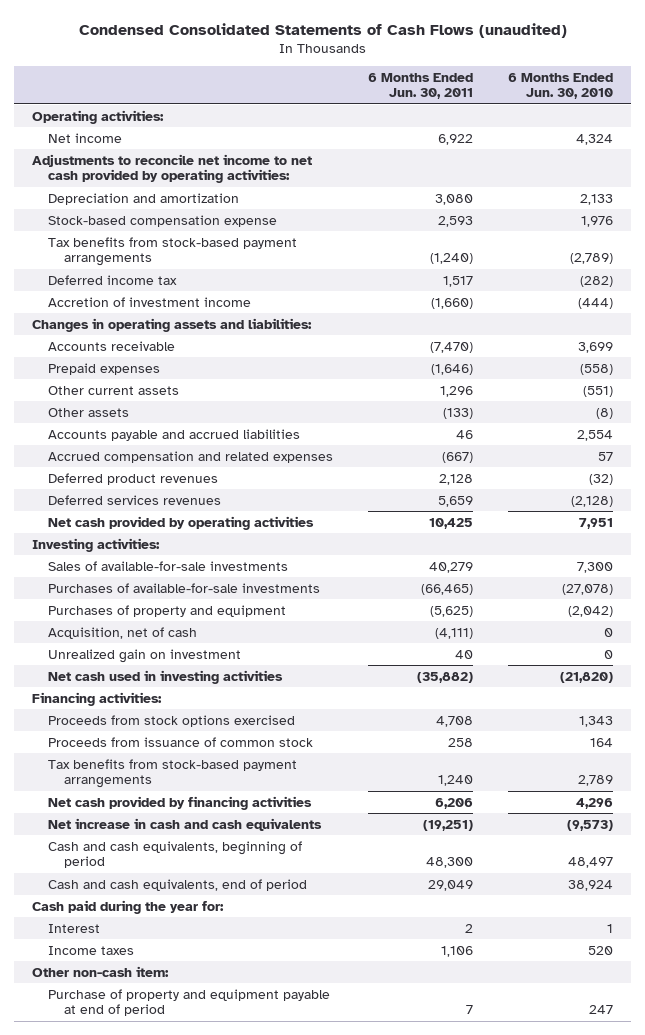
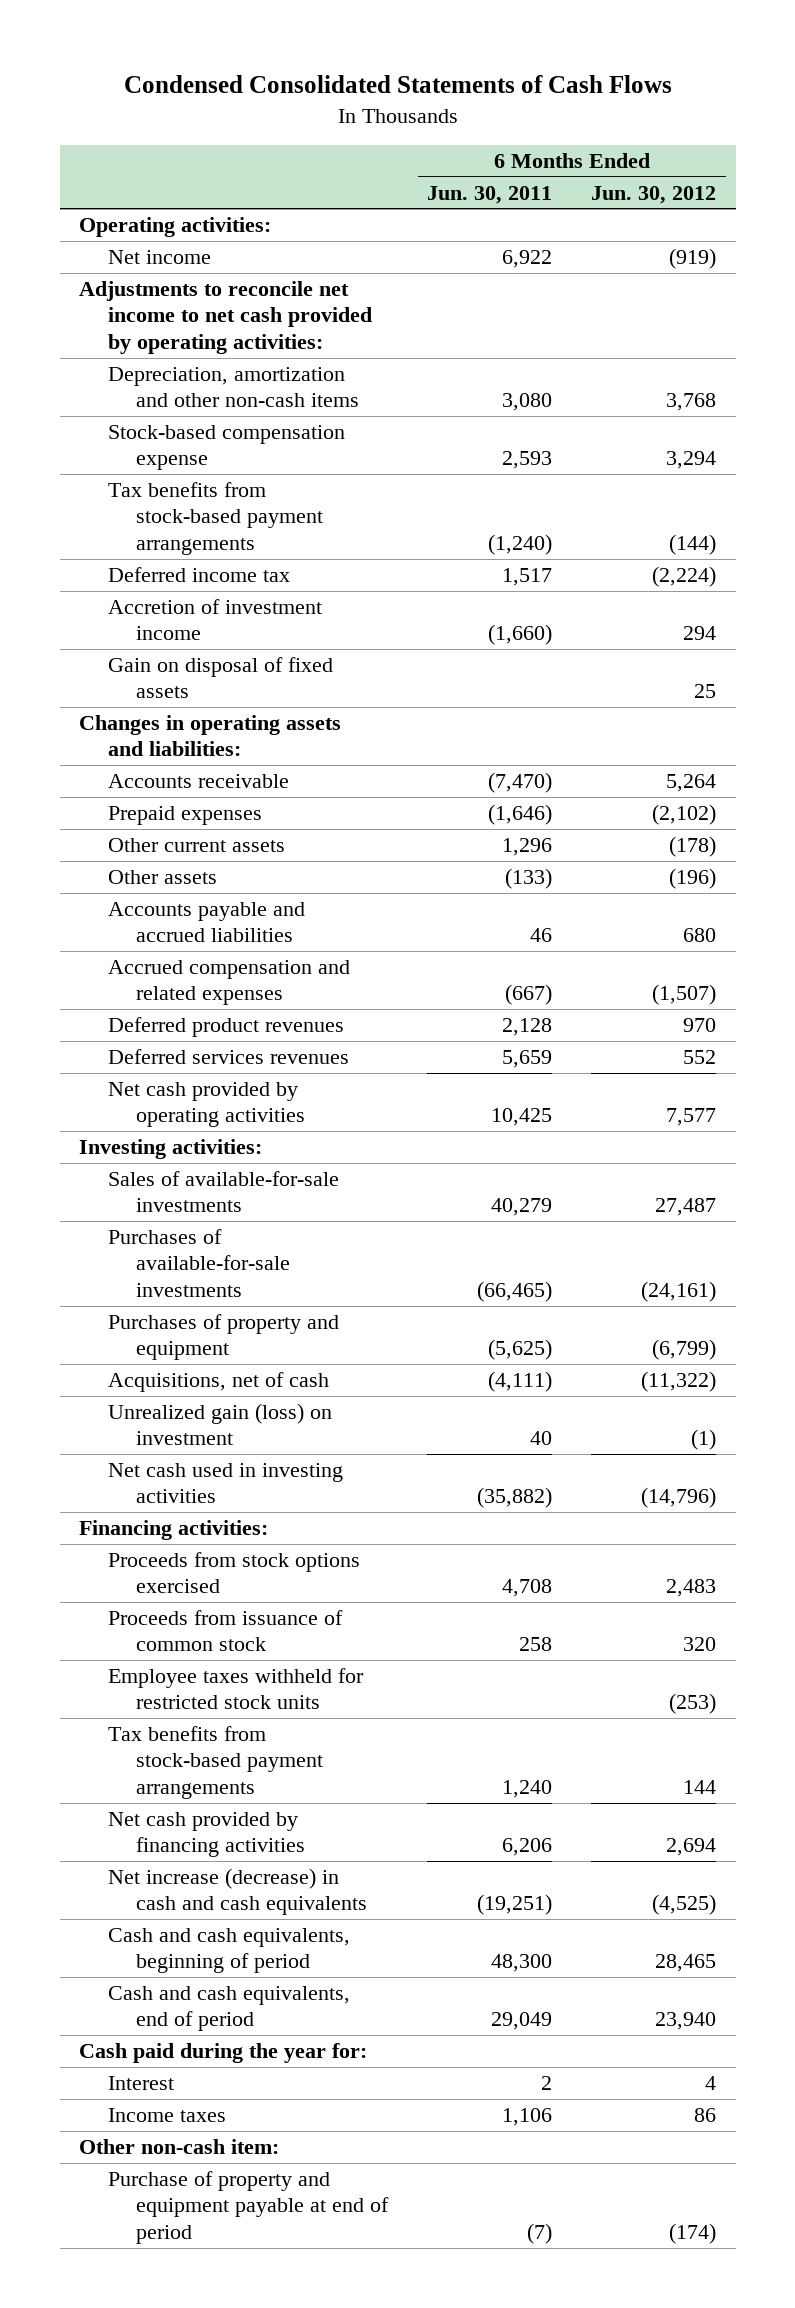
[78,22,567,38] Condensed Consolidated Statements of Cash Flows (unaudited) -> [123,75,672,94] Condensed Consolidated Statements of Cash Flows
[508,72,614,100] 6 Months Ended Jun. 30, 2010 -> none
none -> [591,185,717,204] Jun. 30, 2012
[47,192,239,205] Depreciation and amortization -> [107,367,360,408] Depreciation, amortization and other non-cash items
none -> [107,657,333,699] Gain on disposal of fixed assets
[47,626,197,639] Acquisition, net of cash -> [107,1372,329,1393] Acquisitions, net of cash
[47,648,241,663] Unrealized gain on investment -> [107,1403,332,1446] Unrealized gain (loss) on investment
none -> [107,1668,364,1710] Employee taxes withheld for restricted stock units
[47,817,322,831] Net increase in cash and cash equivalents -> [107,1868,368,1916] Net increase (decrease) in cash and cash equivalents
[466,1005,474,1015] 7 -> [527,2222,553,2244] (7)

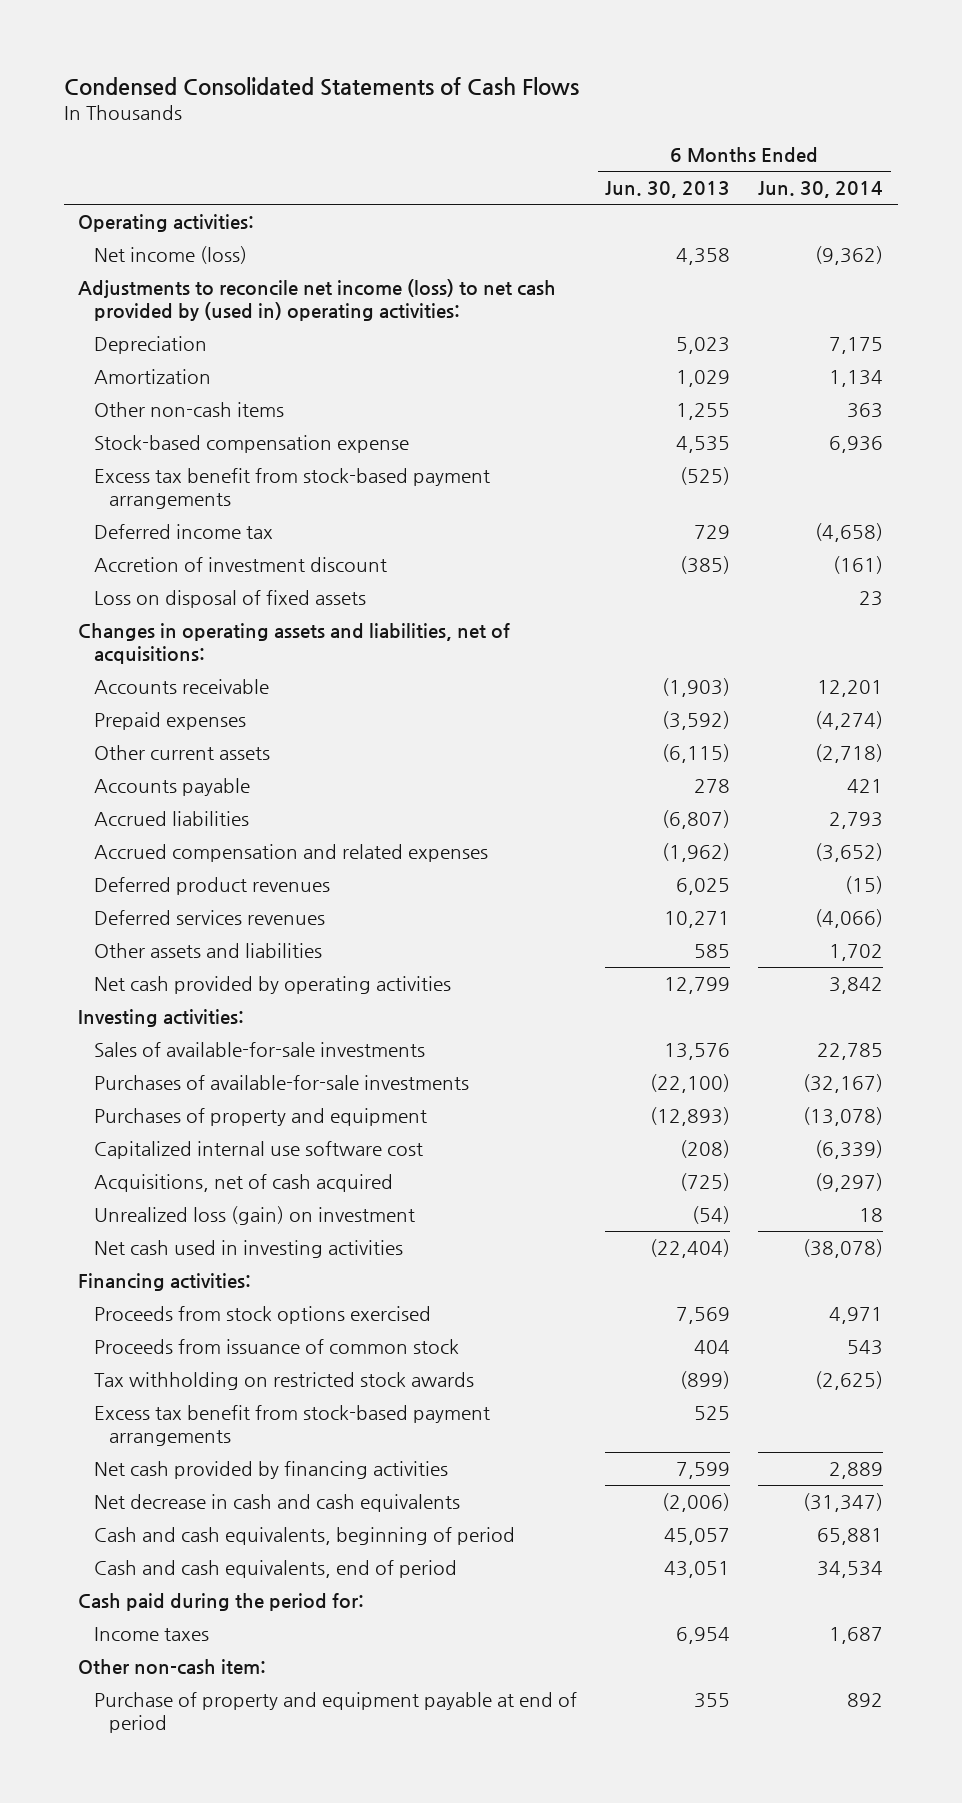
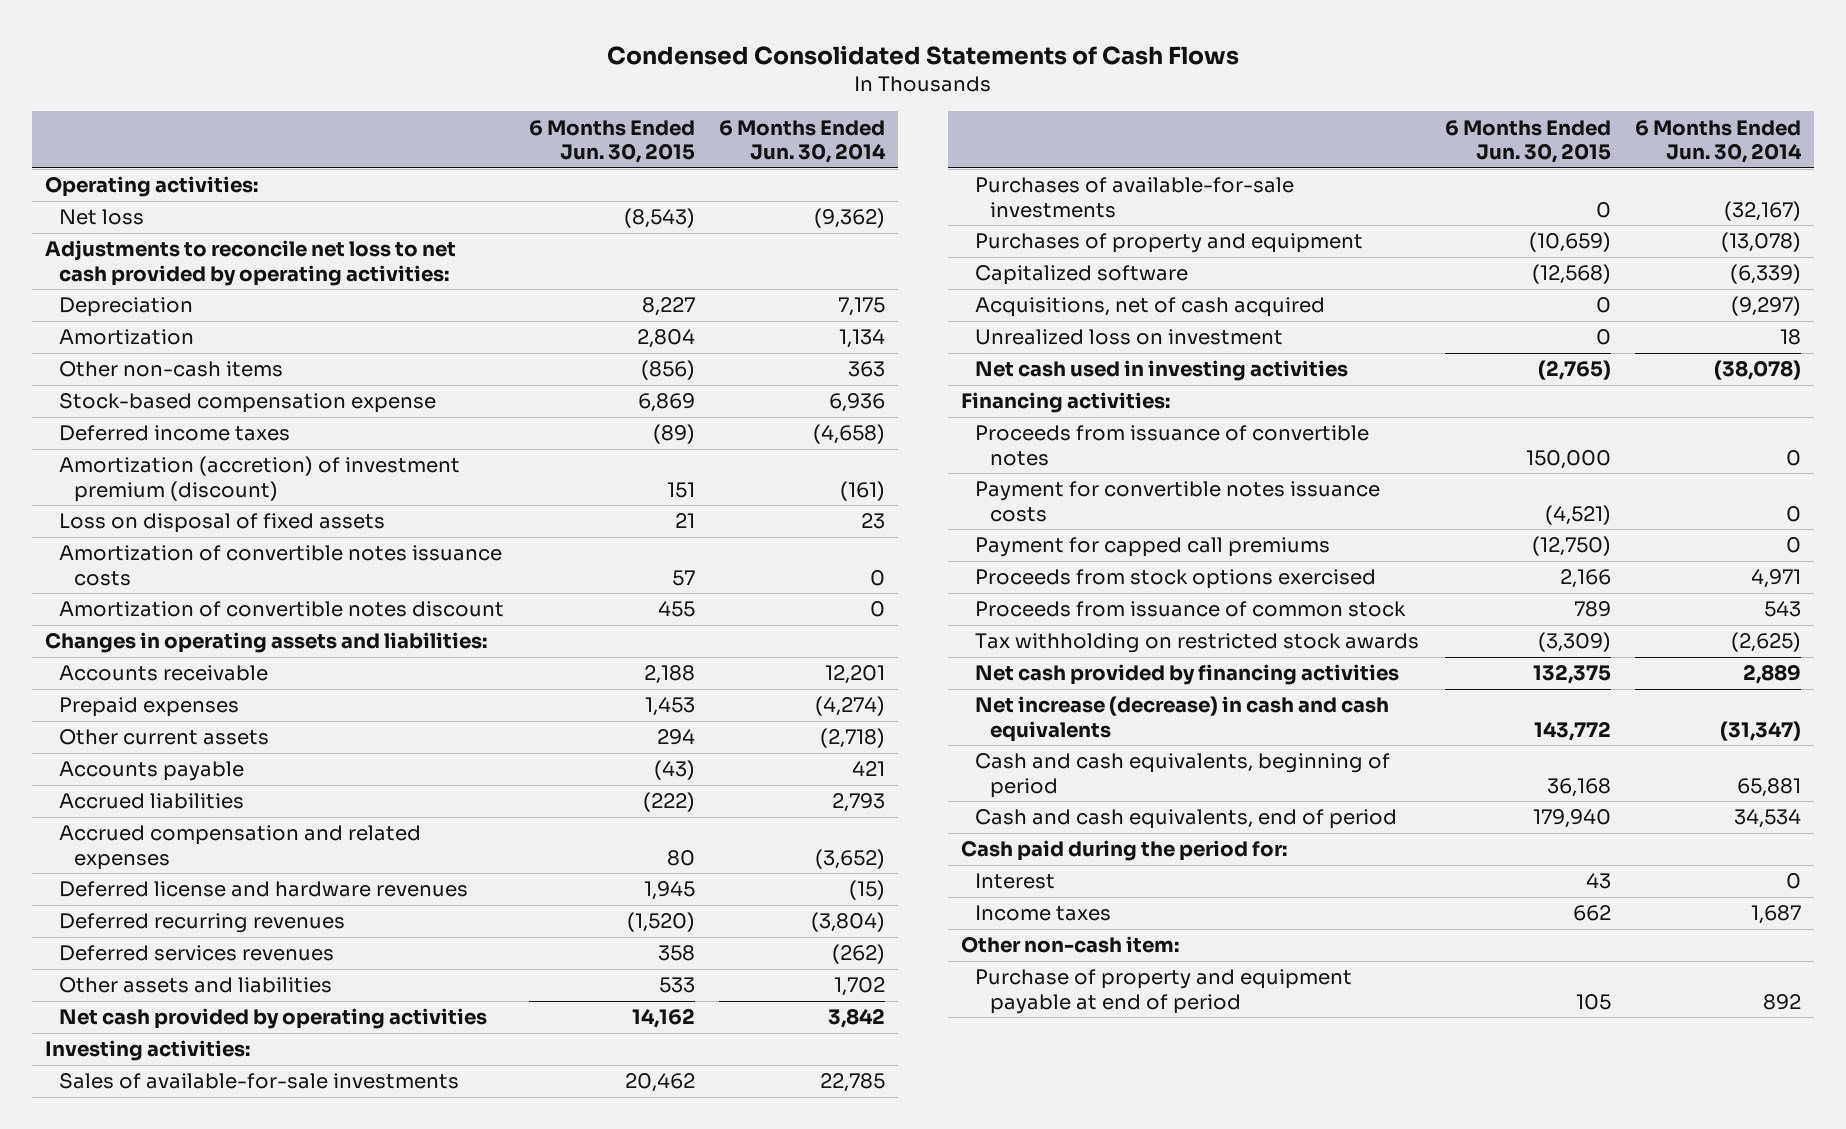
[605,181,731,199] Jun. 30, 2013 -> none
none -> [528,119,695,164] 6 Months Ended Jun. 30, 2015
[93,246,247,265] Net income (loss) -> [59,209,145,226] Net loss
[78,279,557,322] Adjustments to reconcile net income (loss) to net cash provided by (used in) operating activities: -> [44,240,456,286] Adjustments to reconcile net loss to net cash provided by operating activities:
[93,468,490,510] Excess tax benefit from stock-based payment arrangements -> none
[93,524,273,540] Deferred income tax -> [59,425,291,442] Deferred income taxes
[93,557,387,573] Accretion of investment discount -> [59,456,461,502] Amortization (accretion) of investment premium (discount)
none -> [59,545,503,586] Amortization of convertible notes issuance costs
none -> [59,601,505,618] Amortization of convertible notes discount
[78,623,511,665] Changes in operating assets and liabilities, net of acquisitions: -> [44,632,487,654] Changes in operating assets and liabilities:
[93,877,330,896] Deferred product revenues -> [59,881,469,898] Deferred license and hardware revenues
none -> [59,913,346,934] Deferred recurring revenues
[815,909,884,929] (4,066) -> [832,944,886,965] (262)
[93,1141,423,1160] Capitalized internal use software cost -> [975,265,1189,286] Capitalized software
[93,1206,415,1226] Unrealized loss (gain) on investment -> [975,329,1284,346] Unrealized loss on investment
none -> [975,425,1370,466] Proceeds from issuance of convertible notes
none -> [975,481,1381,522] Payment for convertible notes issuance costs
none -> [975,537,1331,558] Payment for capped call premiums
[93,1405,490,1447] Excess tax benefit from stock-based payment arrangements -> none
[93,1494,460,1513] Net decrease in cash and cash equivalents -> [975,696,1390,742] Net increase (decrease) in cash and cash equivalents
none -> [975,873,1056,890] Interest

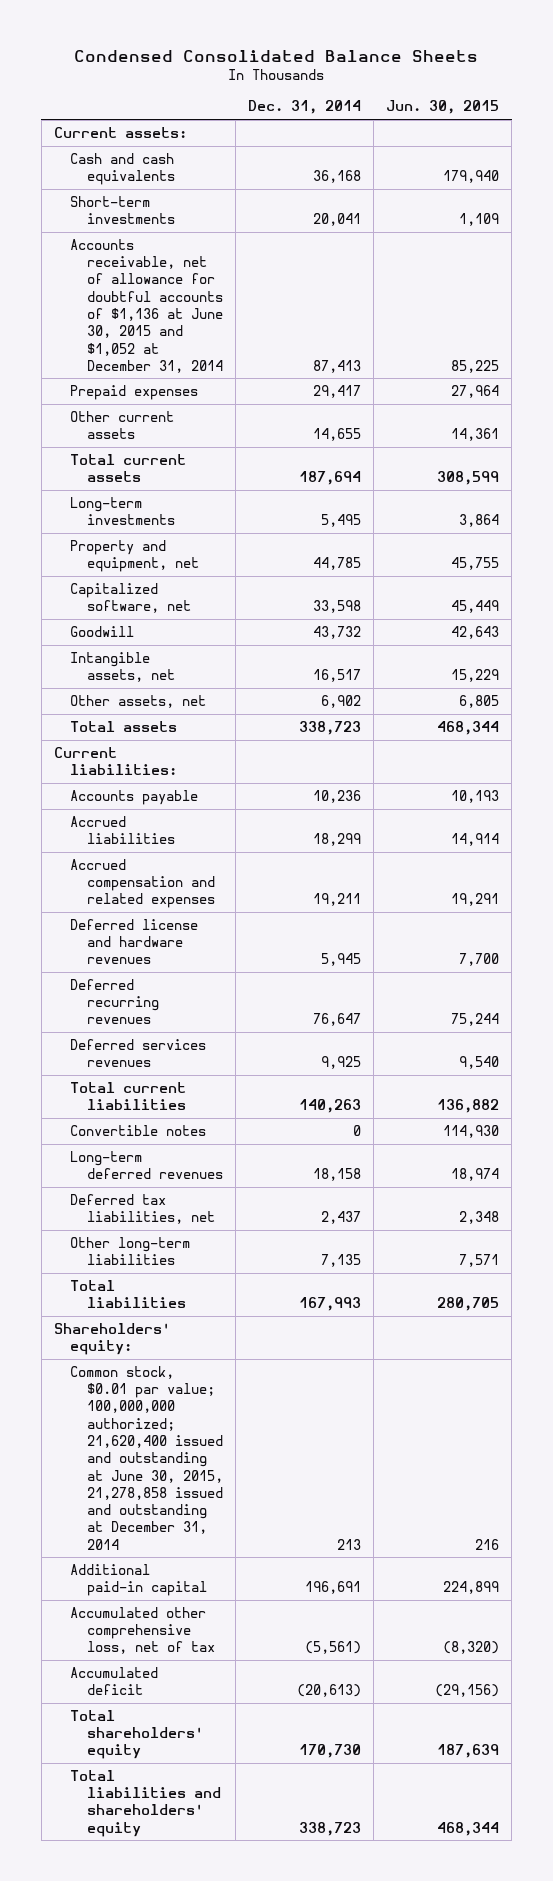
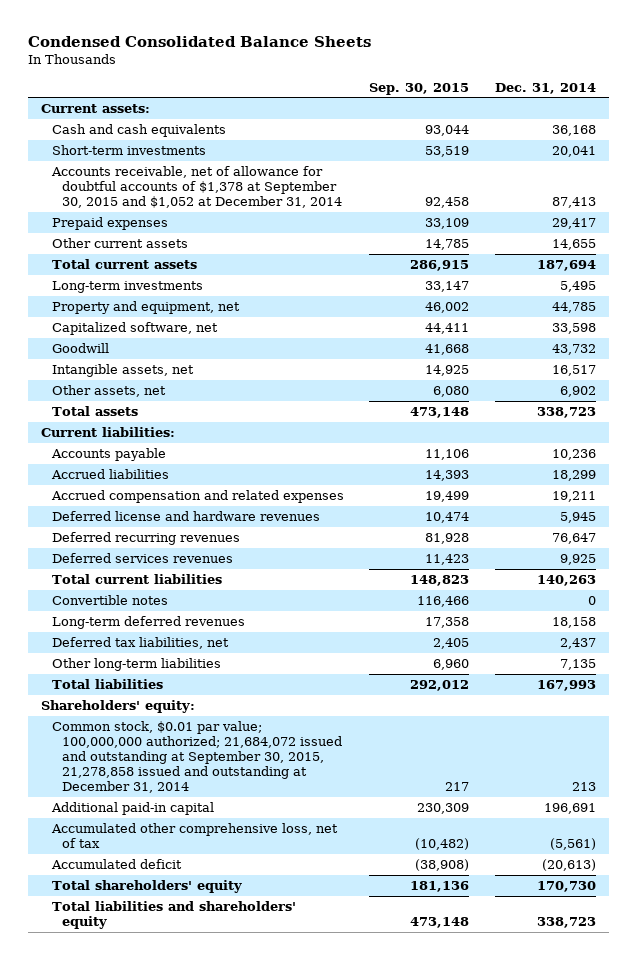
[386,100,500,115] Jun. 30, 2015 -> none
none -> [369,82,470,95] Sep. 30, 2015
[70,238,223,373] Accounts receivable, net of allowance for doubtful accounts of $1,136 at June 30, 2015 and $1,052 at December 31, 2014 -> [50,165,343,209] Accounts receivable, net of allowance for doubtful accounts of $1,378 at September 30, 2015 and $1,052 at December 31, 2014
[70,1365,223,1550] Common stock, $0.01 par value; 100,000,000 authorized; 21,620,400 issued and outstanding at June 30, 2015, 21,278,858 issued and outstanding at December 31, 2014 -> [51,720,343,794] Common stock, $0.01 par value; 100,000,000 authorized; 21,684,072 issued and outstanding at September 30, 2015, 21,278,858 issued and outstanding at December 31, 2014

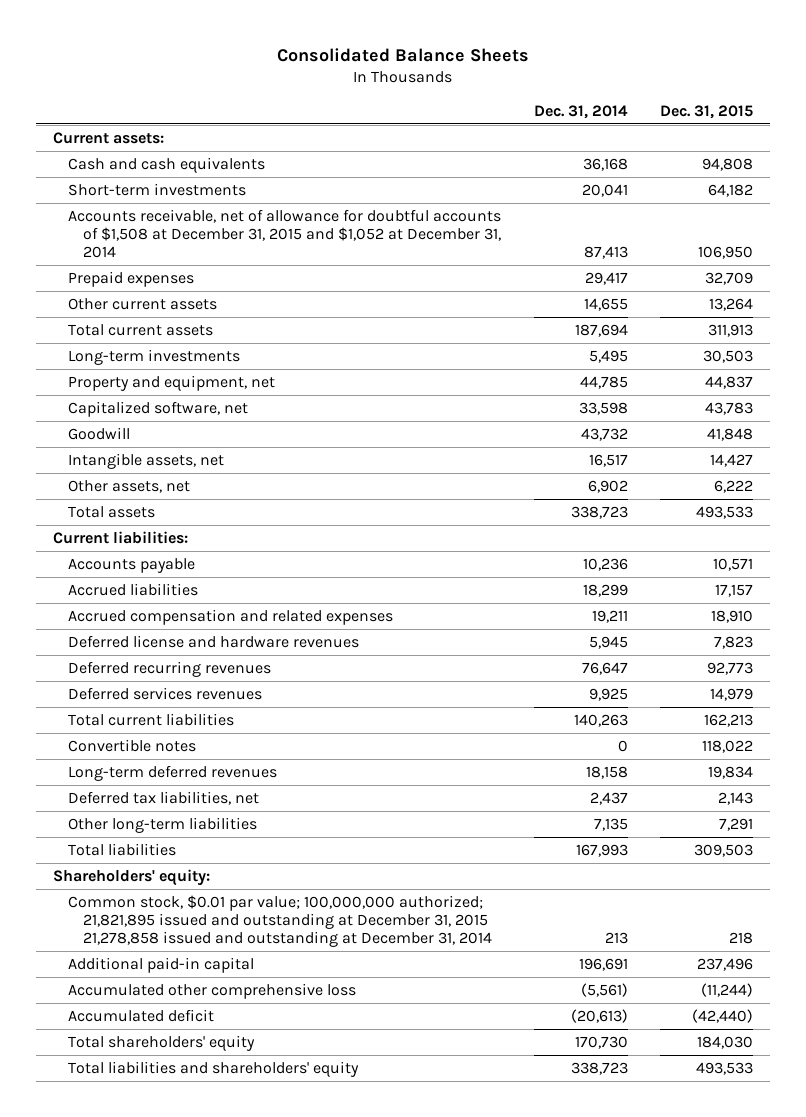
[27,36,371,48] Condensed Consolidated Balance Sheets -> [277,47,530,62] Consolidated Balance Sheets
[369,82,470,95] Sep. 30, 2015 -> none
none -> [660,104,754,119] Dec. 31, 2015
[50,165,343,209] Accounts receivable, net of allowance for doubtful accounts of $1,378 at September 30, 2015 and $1,052 at December 31, 2014 -> [67,208,501,259] Accounts receivable, net of allowance for doubtful accounts of $1,508 at December 31, 2015 and $1,052 at December 31, 2014
[51,720,343,794] Common stock, $0.01 par value; 100,000,000 authorized; 21,684,072 issued and outstanding at September 30, 2015, 21,278,858 issued and outstanding at December 31, 2014 -> [67,894,492,948] Common stock, $0.01 par value; 100,000,000 authorized; 21,821,895 issued and outstanding at December 31, 2015 21,278,858 issued and outstanding at December 31, 2014
[50,822,338,848] Accumulated other comprehensive loss, net of tax -> [67,982,356,999] Accumulated other comprehensive loss

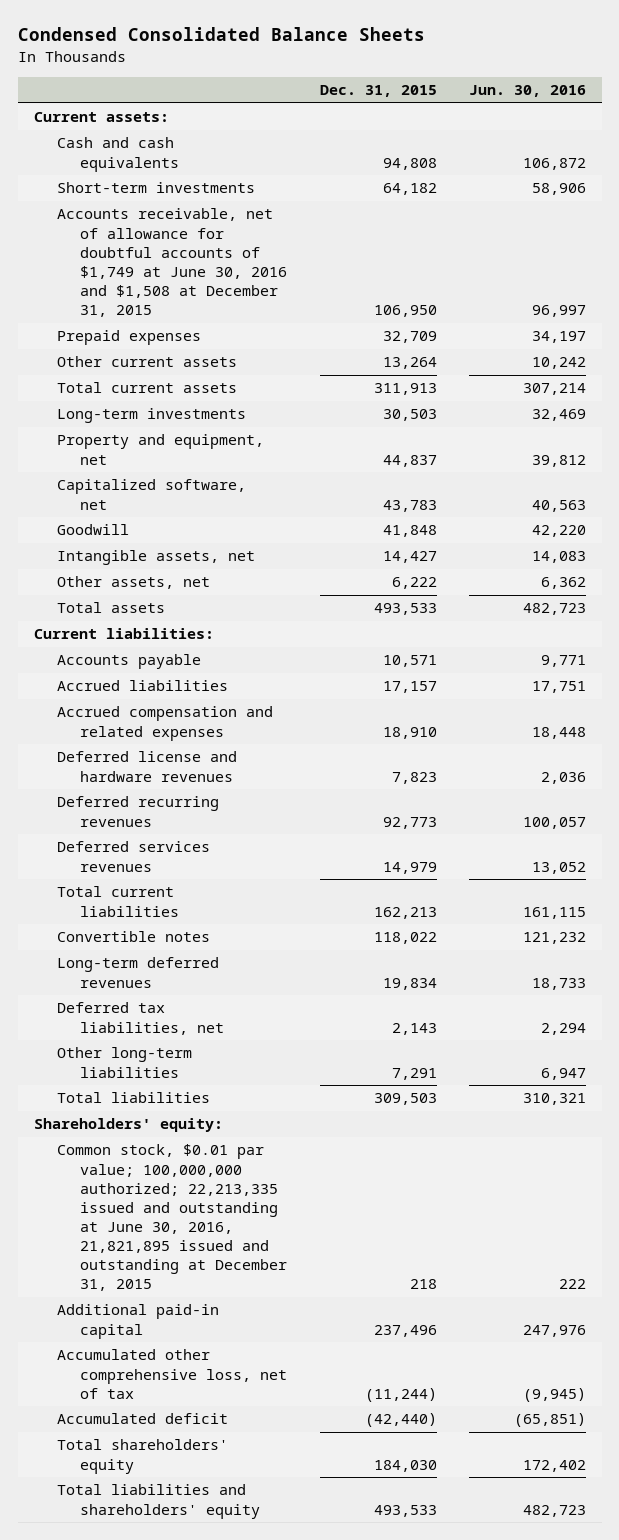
[277,47,530,62] Consolidated Balance Sheets -> [17,27,425,42] Condensed Consolidated Balance Sheets
[533,104,628,119] Dec. 31, 2014 -> none
none -> [468,85,586,98] Jun. 30, 2016
[67,208,501,259] Accounts receivable, net of allowance for doubtful accounts of $1,508 at December 31, 2015 and $1,052 at December 31, 2014 -> [57,208,288,318] Accounts receivable, net of allowance for doubtful accounts of $1,749 at June 30, 2016 and $1,508 at December 31, 2015
[67,894,492,948] Common stock, $0.01 par value; 100,000,000 authorized; 21,821,895 issued and outstanding at December 31, 2015 21,278,858 issued and outstanding at December 31, 2014 -> [57,1144,288,1292] Common stock, $0.01 par value; 100,000,000 authorized; 22,213,335 issued and outstanding at June 30, 2016, 21,821,895 issued and outstanding at December 31, 2015
[67,982,356,999] Accumulated other comprehensive loss -> [57,1349,288,1399] Accumulated other comprehensive loss, net of tax

